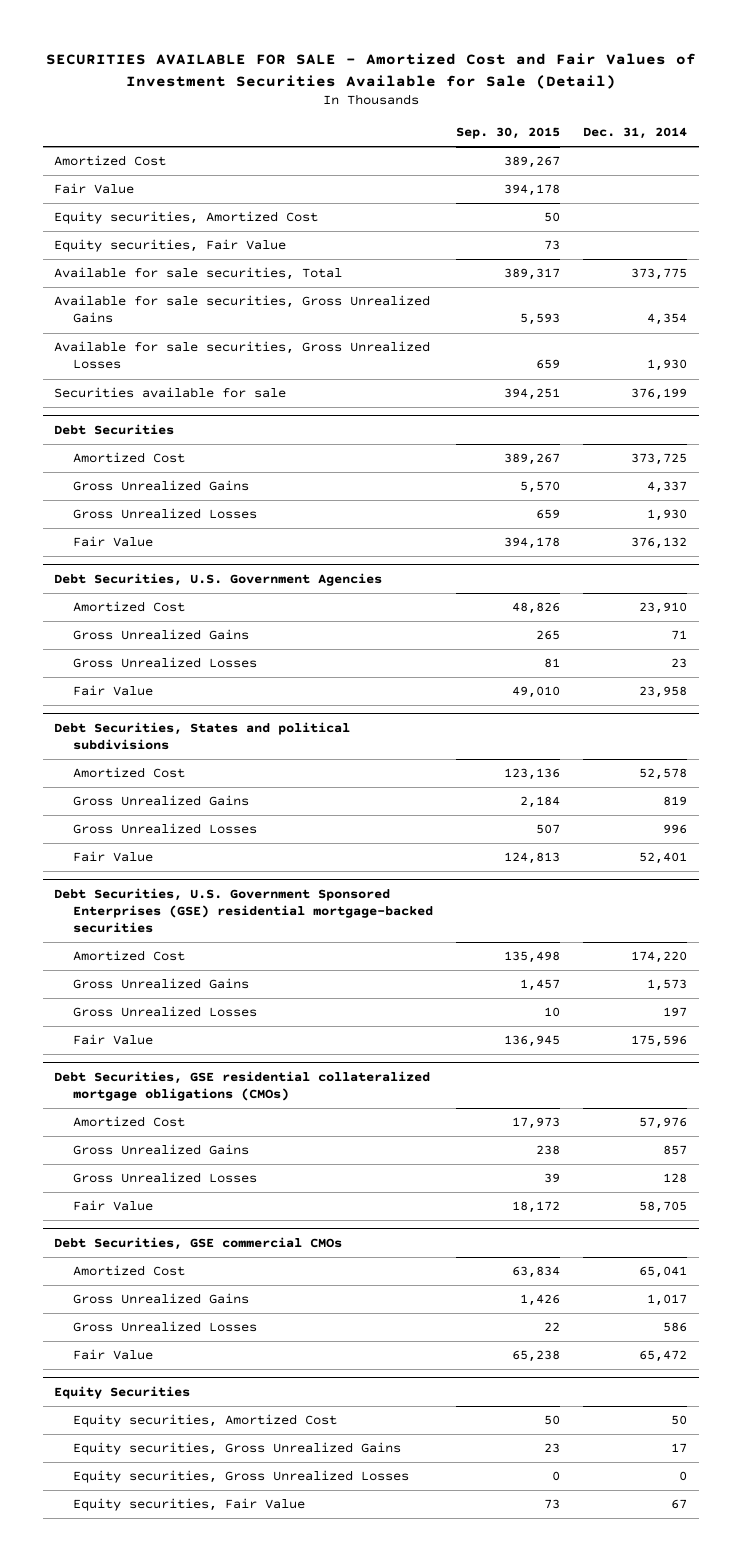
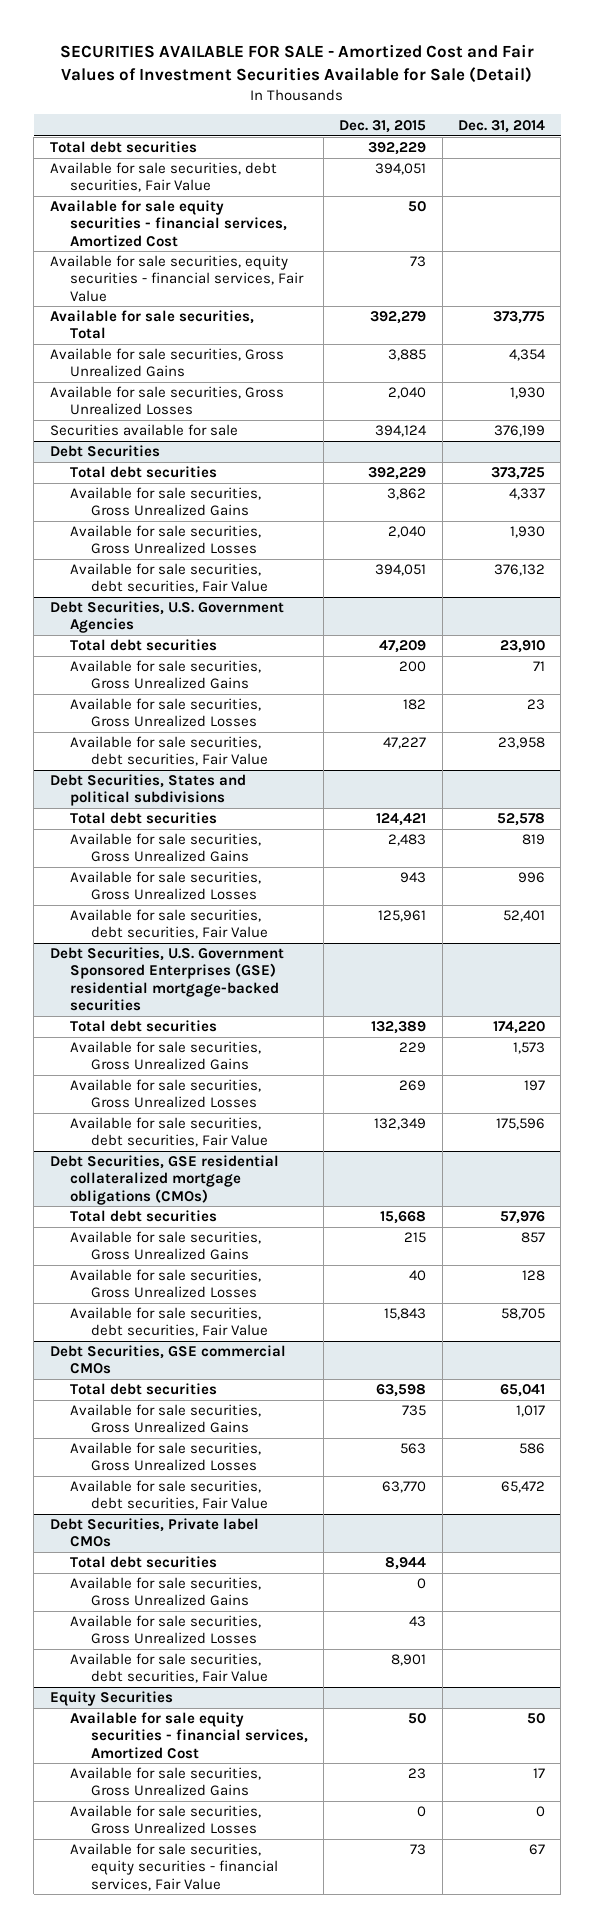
[456,127,561,140] Sep. 30, 2015 -> none
none -> [339,119,427,133] Dec. 31, 2015
[54,155,167,167] Amortized Cost -> [49,141,197,154] Total debt securities
[54,183,135,195] Fair Value -> [49,162,277,193] Available for sale securities, debt securities, Fair Value
[54,211,319,225] Equity securities, Amortized Cost -> [49,200,288,247] Available for sale equity securities - financial services, Amortized Cost
[54,239,287,253] Equity securities, Fair Value -> [49,255,305,302] Available for sale securities, equity securities - financial services, Fair Value
[72,452,185,464] Amortized Cost -> [70,466,218,479] Total debt securities
[72,480,249,492] Gross Unrealized Gains -> [70,487,262,517] Available for sale securities, Gross Unrealized Gains
[72,508,257,520] Gross Unrealized Losses -> [70,525,262,555] Available for sale securities, Gross Unrealized Losses
[72,536,153,548] Fair Value -> [70,563,268,594] Available for sale securities, debt securities, Fair Value
[72,601,185,613] Amortized Cost -> [70,639,218,652] Total debt securities
[72,629,249,641] Gross Unrealized Gains -> [70,660,262,690] Available for sale securities, Gross Unrealized Gains
[72,657,257,669] Gross Unrealized Losses -> [70,698,262,728] Available for sale securities, Gross Unrealized Losses
[72,685,153,697] Fair Value -> [70,736,268,767] Available for sale securities, debt securities, Fair Value
[72,767,185,779] Amortized Cost -> [70,812,218,825] Total debt securities
[72,795,249,807] Gross Unrealized Gains -> [70,833,262,863] Available for sale securities, Gross Unrealized Gains
[72,823,257,835] Gross Unrealized Losses -> [70,871,262,901] Available for sale securities, Gross Unrealized Losses
[72,851,153,863] Fair Value -> [70,909,268,940] Available for sale securities, debt securities, Fair Value
[72,950,185,962] Amortized Cost -> [70,1020,218,1033] Total debt securities
[72,978,249,990] Gross Unrealized Gains -> [70,1041,262,1071] Available for sale securities, Gross Unrealized Gains
[72,1006,257,1018] Gross Unrealized Losses -> [70,1079,262,1109] Available for sale securities, Gross Unrealized Losses
[72,1034,153,1046] Fair Value -> [70,1117,268,1148] Available for sale securities, debt securities, Fair Value
[72,1116,185,1128] Amortized Cost -> [70,1210,218,1223] Total debt securities
[72,1144,249,1156] Gross Unrealized Gains -> [70,1231,262,1261] Available for sale securities, Gross Unrealized Gains
[72,1172,257,1184] Gross Unrealized Losses -> [70,1269,262,1299] Available for sale securities, Gross Unrealized Losses
[72,1200,153,1212] Fair Value -> [70,1307,268,1338] Available for sale securities, debt securities, Fair Value
[72,1265,185,1277] Amortized Cost -> [70,1383,218,1396] Total debt securities
[72,1293,249,1305] Gross Unrealized Gains -> [70,1404,262,1434] Available for sale securities, Gross Unrealized Gains
[72,1321,257,1333] Gross Unrealized Losses -> [70,1442,262,1472] Available for sale securities, Gross Unrealized Losses
[72,1349,153,1361] Fair Value -> [70,1480,268,1511] Available for sale securities, debt securities, Fair Value
none -> [49,1518,259,1548] Debt Securities, Private label CMOs
none -> [70,1556,218,1569] Total debt securities
none -> [70,1577,262,1607] Available for sale securities, Gross Unrealized Gains
none -> [70,1615,262,1645] Available for sale securities, Gross Unrealized Losses
none -> [70,1653,268,1684] Available for sale securities, debt securities, Fair Value
[72,1414,337,1428] Equity securities, Amortized Cost -> [70,1712,308,1759] Available for sale equity securities - financial services, Amortized Cost
[72,1442,401,1456] Equity securities, Gross Unrealized Gains -> [70,1767,262,1797] Available for sale securities, Gross Unrealized Gains
[72,1470,409,1484] Equity securities, Gross Unrealized Losses -> [70,1805,262,1835] Available for sale securities, Gross Unrealized Losses
[72,1498,305,1512] Equity securities, Fair Value -> [70,1843,278,1891] Available for sale securities, equity securities - financial services, Fair Value

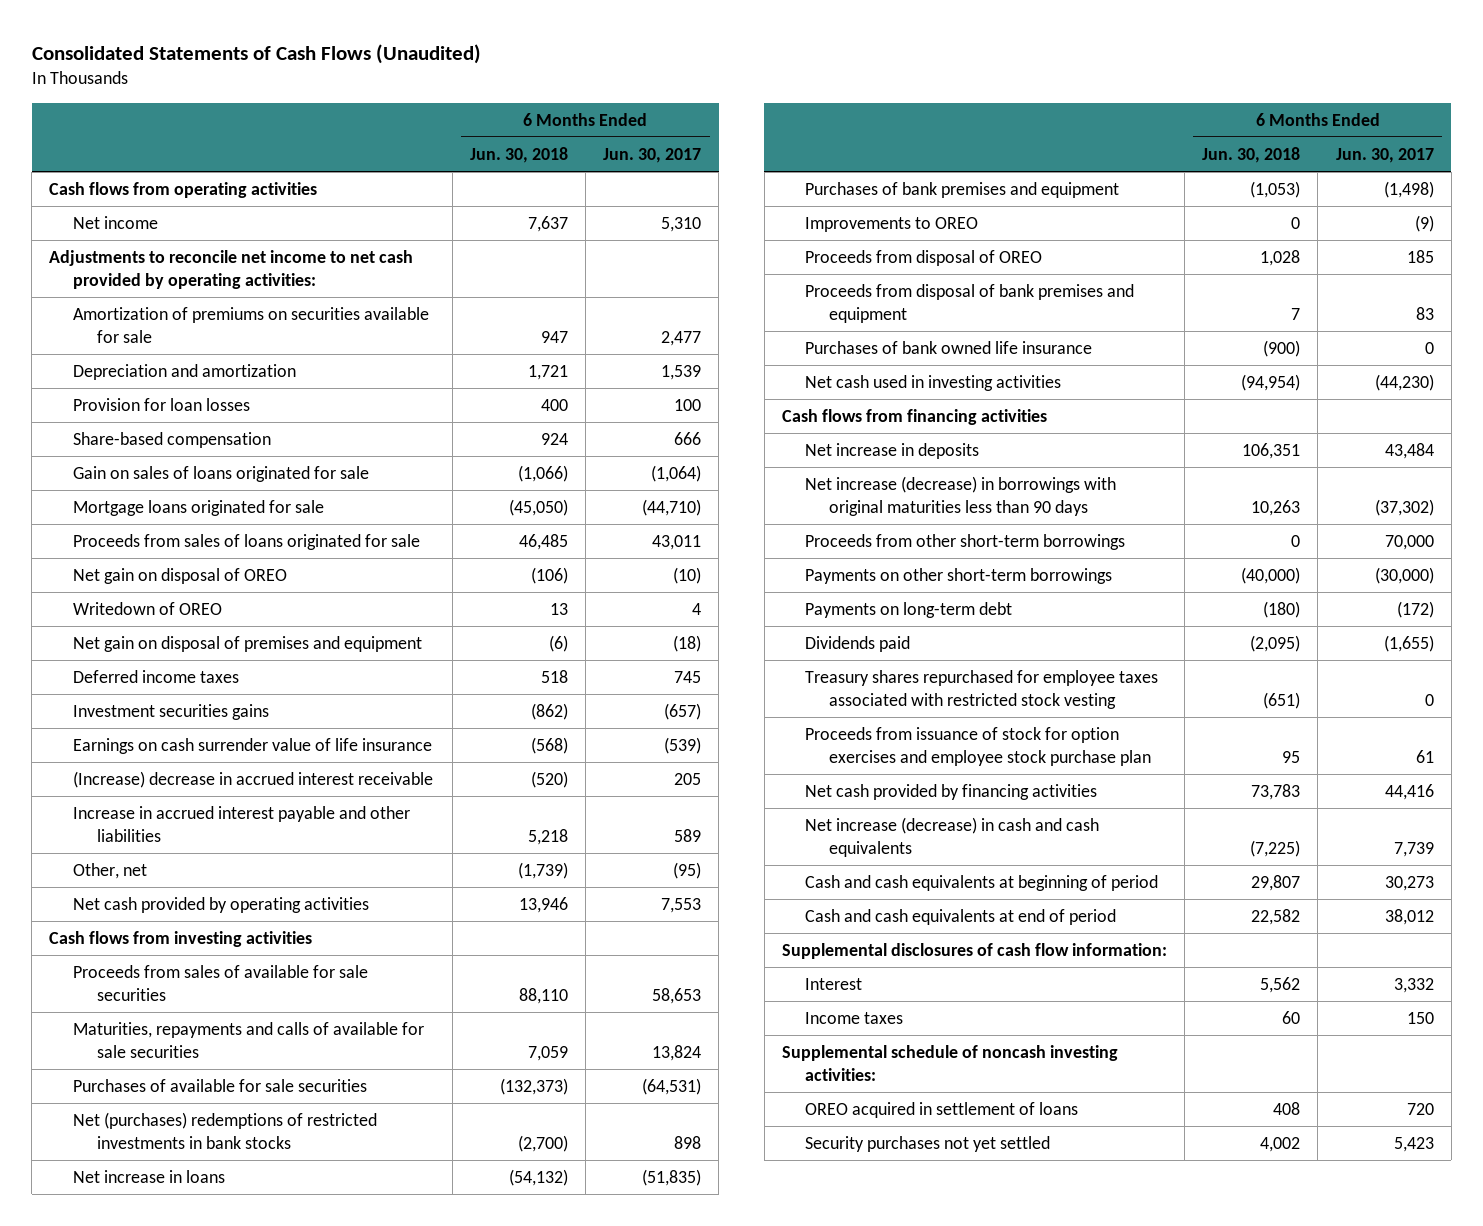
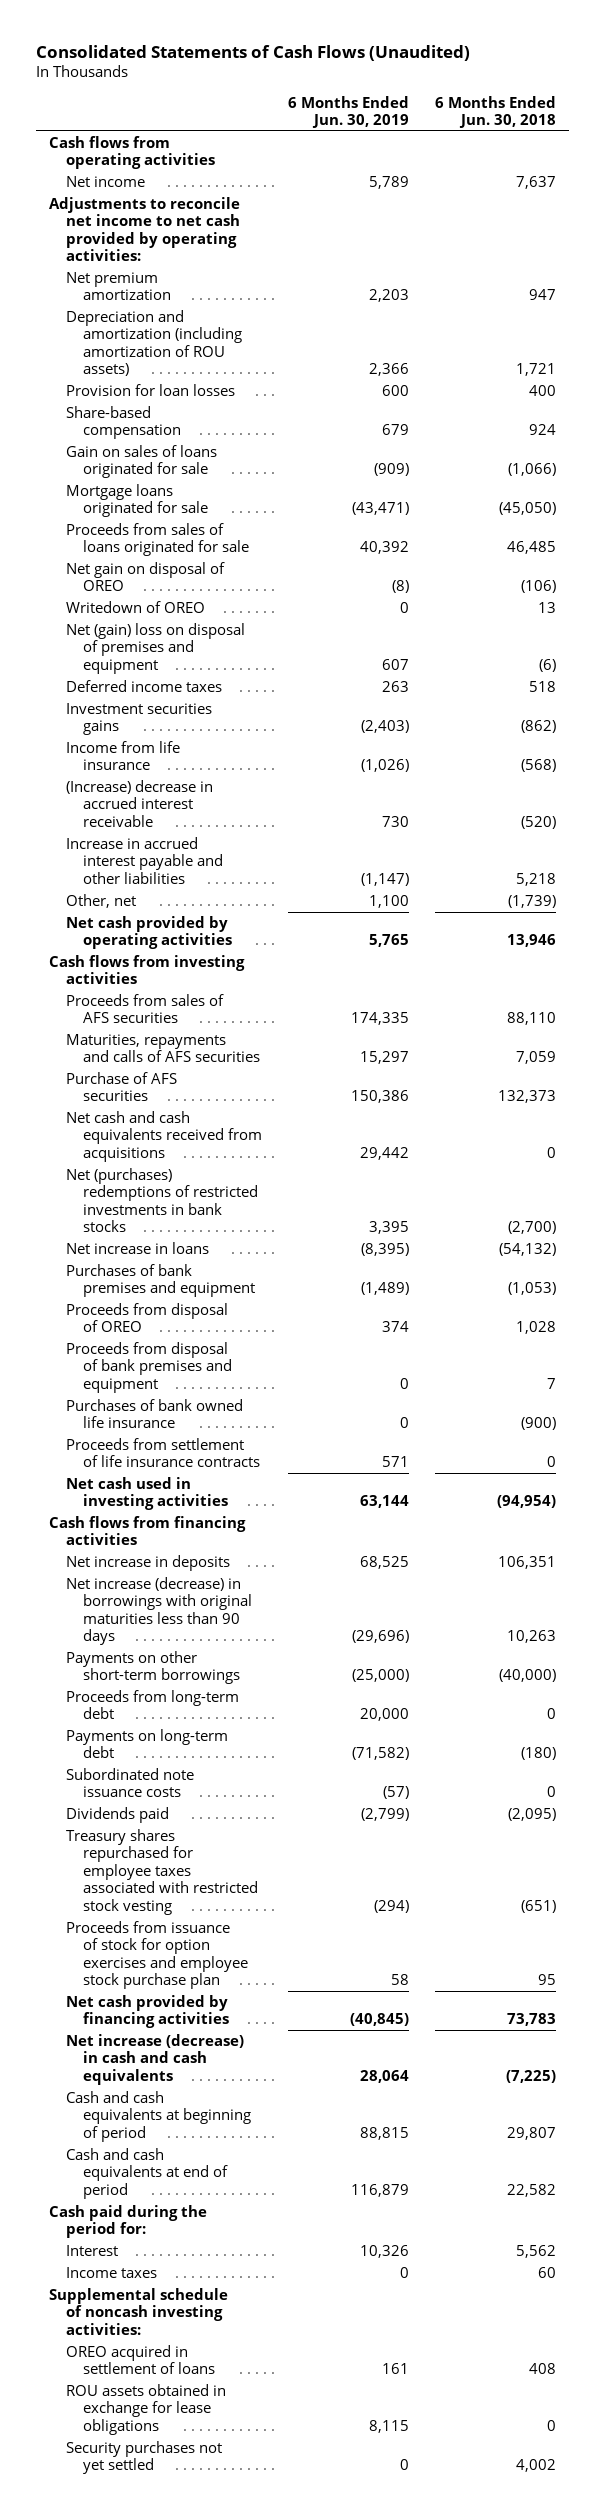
[603,147,702,163] Jun. 30, 2017 -> none
none -> [287,95,409,129] 6 Months Ended Jun. 30, 2019
[73,306,430,343] Amortization of premiums on securities available for sale -> [65,272,172,301] Net premium amortization
[73,363,297,380] Depreciation and amortization -> [65,310,243,377] Depreciation and amortization (including amortization of ROU assets)
[73,635,423,652] Net gain on disposal of premises and equipment -> [65,623,245,674] Net (gain) loss on disposal of premises and equipment
[73,737,433,754] Earnings on cash surrender value of life insurance -> [65,741,180,771] Income from life insurance
[73,1078,368,1092] Purchases of available for sale securities -> none
[73,964,369,1001] Proceeds from sales of available for sale securities -> [65,994,224,1024] Proceeds from sales of AFS securities
[73,1021,425,1058] Maturities, repayments and calls of available for sale securities -> [65,1034,261,1063] Maturities, repayments and calls of AFS securities
none -> [65,1072,177,1102] Purchase of AFS securities
none -> [65,1111,263,1162] Net cash and cash equivalents received from acquisitions
[805,216,979,232] Improvements to OREO -> none
none -> [65,1438,261,1468] Proceeds from settlement of life insurance contracts
[805,533,1126,550] Proceeds from other short-term borrowings -> none
none -> [65,1690,239,1720] Proceeds from long-term debt
none -> [65,1768,194,1798] Subordinated note issuance costs
[781,942,1167,959] Supplemental disclosures of cash flow information: -> none
none -> [48,2205,207,2239] Cash paid during the period for:
none -> [65,2384,226,2435] ROU assets obtained in exchange for lease obligations

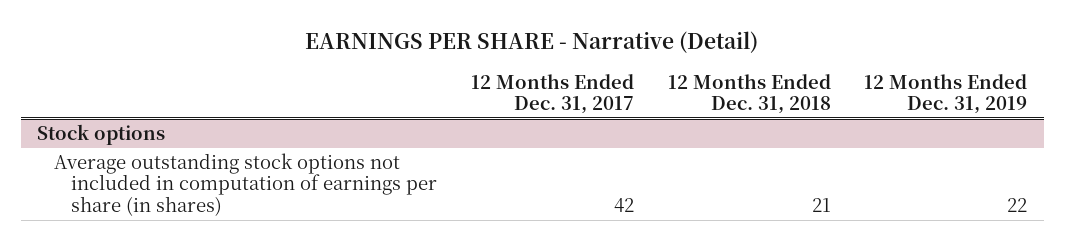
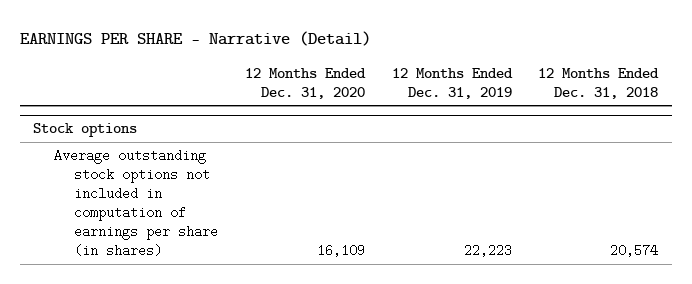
[471,73,635,114] 12 Months Ended Dec. 31, 2017 -> none
none -> [244,67,366,99] 12 Months Ended Dec. 31, 2020
[811,197,831,212] 21 -> [610,244,659,258] 20,574
[1007,197,1028,212] 22 -> [463,244,512,258] 22,223

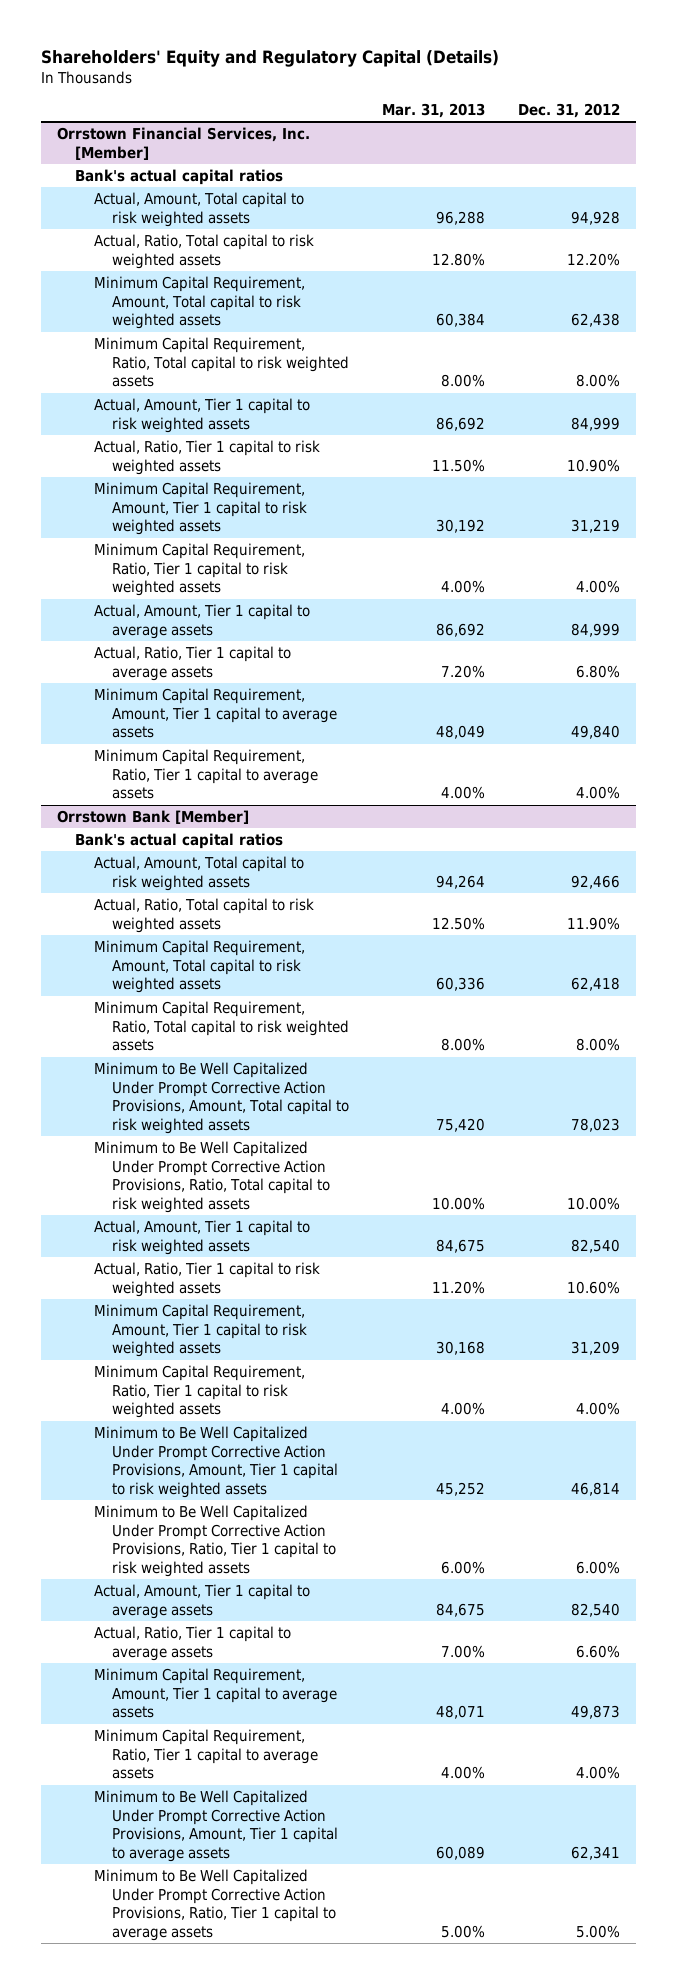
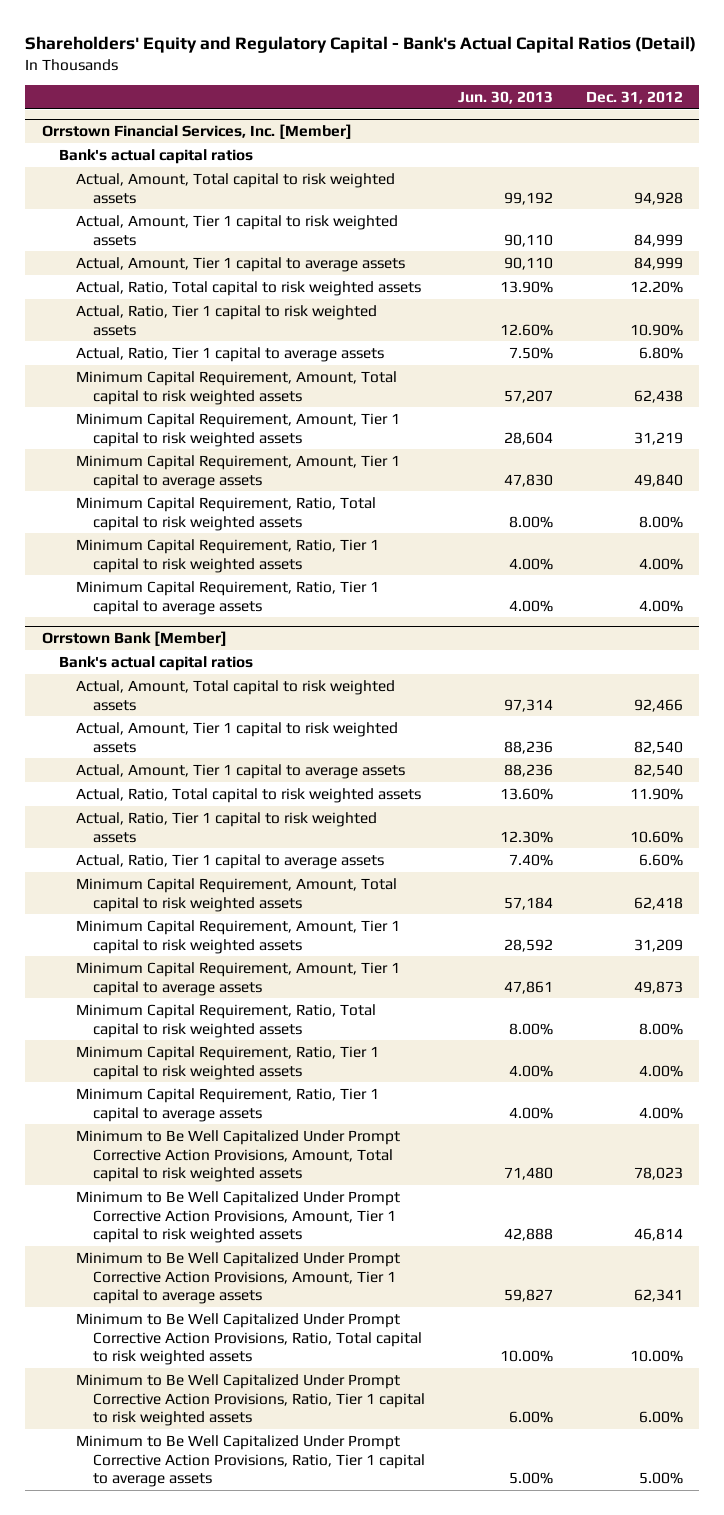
[40,50,499,68] Shareholders' Equity and Regulatory Capital (Details) -> [25,36,697,54] Shareholders' Equity and Regulatory Capital - Bank's Actual Capital Ratios (Detail)
[381,102,485,118] Mar. 31, 2013 -> none
none -> [457,91,553,105] Jun. 30, 2013
[93,233,314,269] Actual, Ratio, Total capital to risk weighted assets -> [75,280,421,296] Actual, Ratio, Total capital to risk weighted assets
[93,439,320,475] Actual, Ratio, Tier 1 capital to risk weighted assets -> [75,304,377,336] Actual, Ratio, Tier 1 capital to risk weighted assets
[93,275,305,330] Minimum Capital Requirement, Amount, Total capital to risk weighted assets -> [75,370,397,405] Minimum Capital Requirement, Amount, Total capital to risk weighted assets
[93,481,307,536] Minimum Capital Requirement, Amount, Tier 1 capital to risk weighted assets -> [75,412,400,447] Minimum Capital Requirement, Amount, Tier 1 capital to risk weighted assets
[93,336,349,388] Minimum Capital Requirement, Ratio, Total capital to risk weighted assets -> [75,496,376,531] Minimum Capital Requirement, Ratio, Total capital to risk weighted assets
[93,542,305,597] Minimum Capital Requirement, Ratio, Tier 1 capital to risk weighted assets -> [75,538,379,573] Minimum Capital Requirement, Ratio, Tier 1 capital to risk weighted assets
[93,897,314,933] Actual, Ratio, Total capital to risk weighted assets -> [75,787,421,803] Actual, Ratio, Total capital to risk weighted assets
[93,1261,320,1297] Actual, Ratio, Tier 1 capital to risk weighted assets -> [75,811,377,843] Actual, Ratio, Tier 1 capital to risk weighted assets
[93,939,305,994] Minimum Capital Requirement, Amount, Total capital to risk weighted assets -> [75,877,397,912] Minimum Capital Requirement, Amount, Total capital to risk weighted assets
[93,1303,307,1358] Minimum Capital Requirement, Amount, Tier 1 capital to risk weighted assets -> [75,919,400,954] Minimum Capital Requirement, Amount, Tier 1 capital to risk weighted assets
[93,1000,349,1052] Minimum Capital Requirement, Ratio, Total capital to risk weighted assets -> [75,1003,376,1038] Minimum Capital Requirement, Ratio, Total capital to risk weighted assets
[93,1364,305,1419] Minimum Capital Requirement, Ratio, Tier 1 capital to risk weighted assets -> [75,1045,379,1080] Minimum Capital Requirement, Ratio, Tier 1 capital to risk weighted assets
[93,1061,349,1135] Minimum to Be Well Capitalized Under Prompt Corrective Action Provisions, Amount, Total capital to risk weighted assets -> [75,1129,400,1183] Minimum to Be Well Capitalized Under Prompt Corrective Action Provisions, Amount, Total capital to risk weighted assets
[93,1425,338,1499] Minimum to Be Well Capitalized Under Prompt Corrective Action Provisions, Amount, Tier 1 capital to risk weighted assets -> [75,1190,400,1244] Minimum to Be Well Capitalized Under Prompt Corrective Action Provisions, Amount, Tier 1 capital to risk weighted assets
[93,1140,330,1214] Minimum to Be Well Capitalized Under Prompt Corrective Action Provisions, Ratio, Total capital to risk weighted assets -> [75,1312,423,1366] Minimum to Be Well Capitalized Under Prompt Corrective Action Provisions, Ratio, Total capital to risk weighted assets
[93,1504,336,1578] Minimum to Be Well Capitalized Under Prompt Corrective Action Provisions, Ratio, Tier 1 capital to risk weighted assets -> [75,1373,426,1427] Minimum to Be Well Capitalized Under Prompt Corrective Action Provisions, Ratio, Tier 1 capital to risk weighted assets

